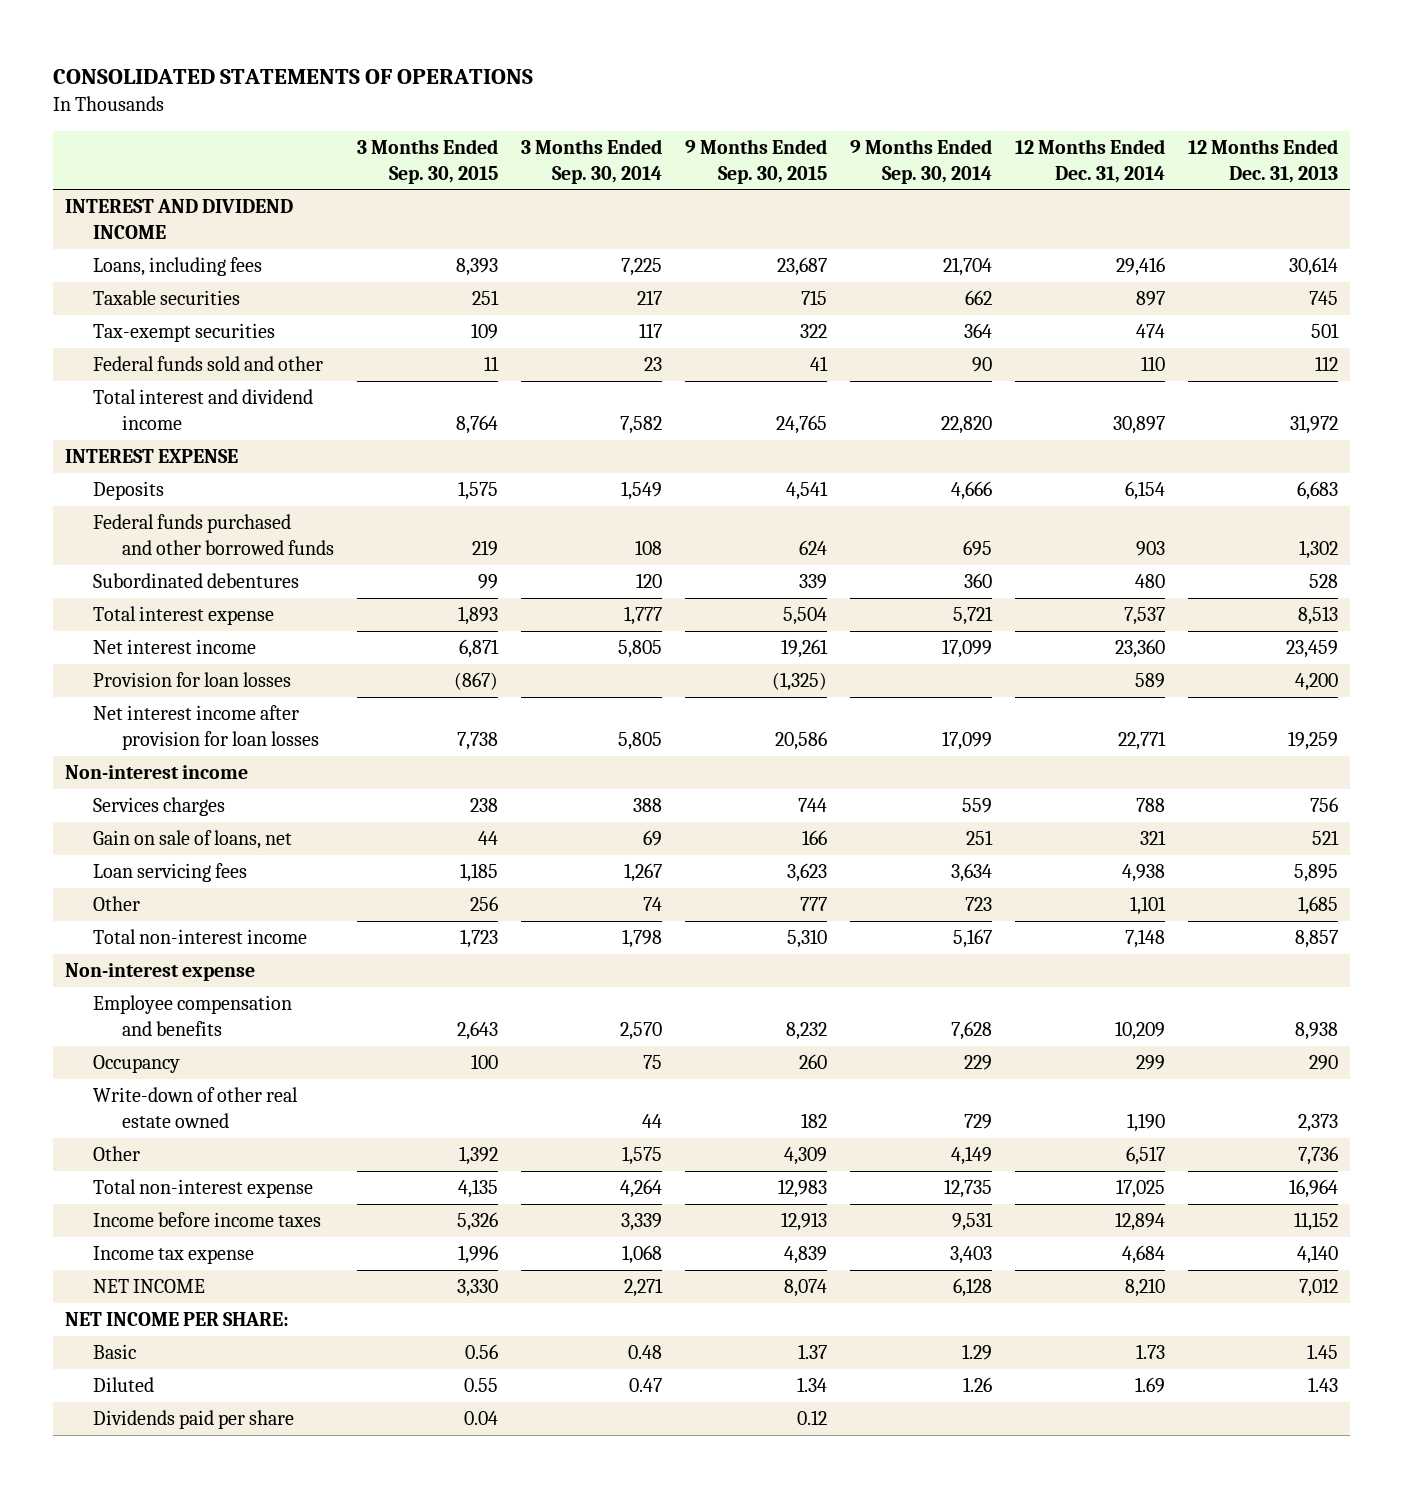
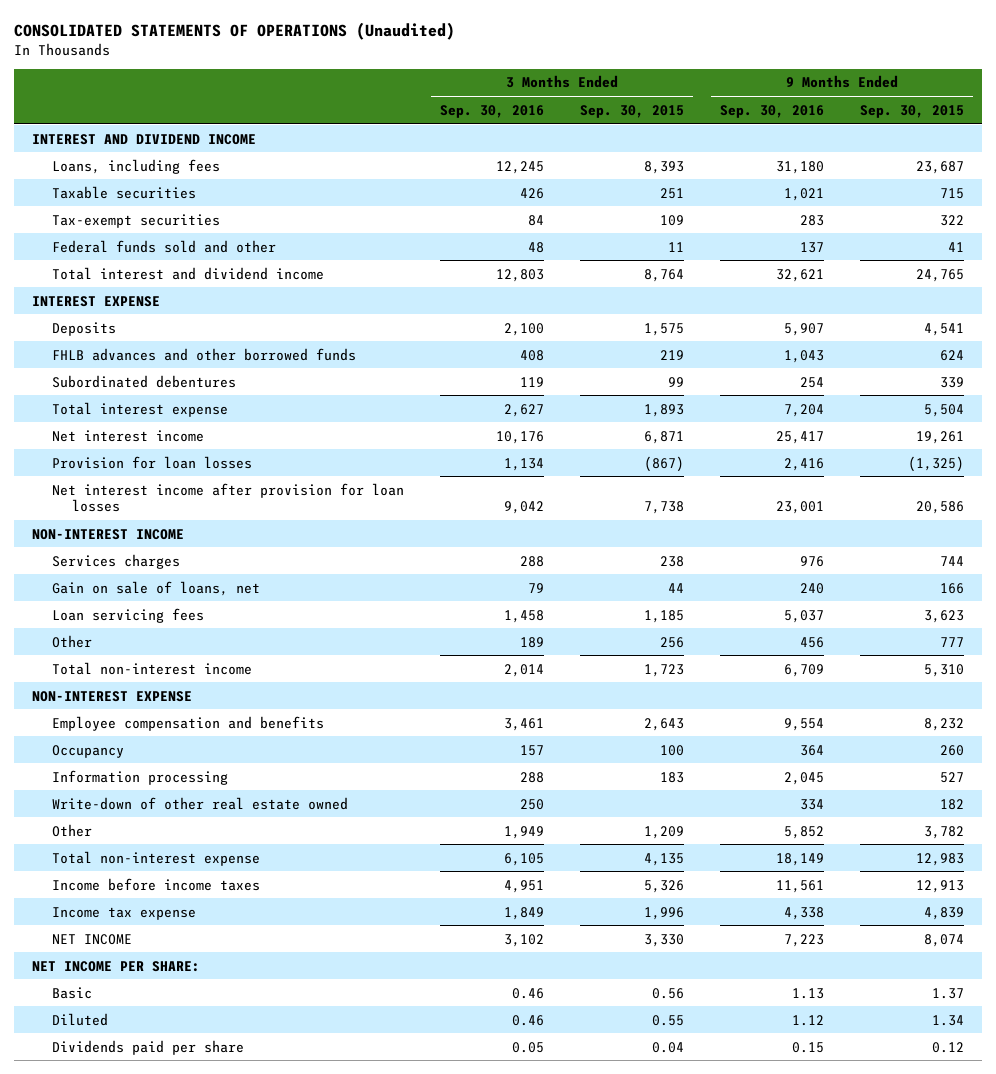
[53,69,534,85] CONSOLIDATED STATEMENTS OF OPERATIONS -> [13,21,455,40] CONSOLIDATED STATEMENTS OF OPERATIONS (Unaudited)
[520,139,662,184] 3 Months Ended Sep. 30, 2014 -> none
[850,139,993,184] 9 Months Ended Sep. 30, 2014 -> none
[1015,139,1166,183] 12 Months Ended Dec. 31, 2014 -> none
[1188,139,1339,183] 12 Months Ended Dec. 31, 2013 -> none
none -> [440,104,545,118] Sep. 30, 2016
none -> [720,104,825,118] Sep. 30, 2016
[93,514,334,555] Federal funds purchased and other borrowed funds -> [52,347,357,361] FHLB advances and other borrowed funds
[64,765,248,780] Non-interest income -> [31,528,184,540] NON-INTEREST INCOME
[64,963,255,982] Non-interest expense -> [31,690,192,702] NON-INTEREST EXPENSE
none -> [52,769,229,785] Information processing
[458,1146,498,1166] 1,392 -> [644,825,685,839] 1,209
[784,1147,828,1166] 4,309 -> [924,825,965,839] 3,782

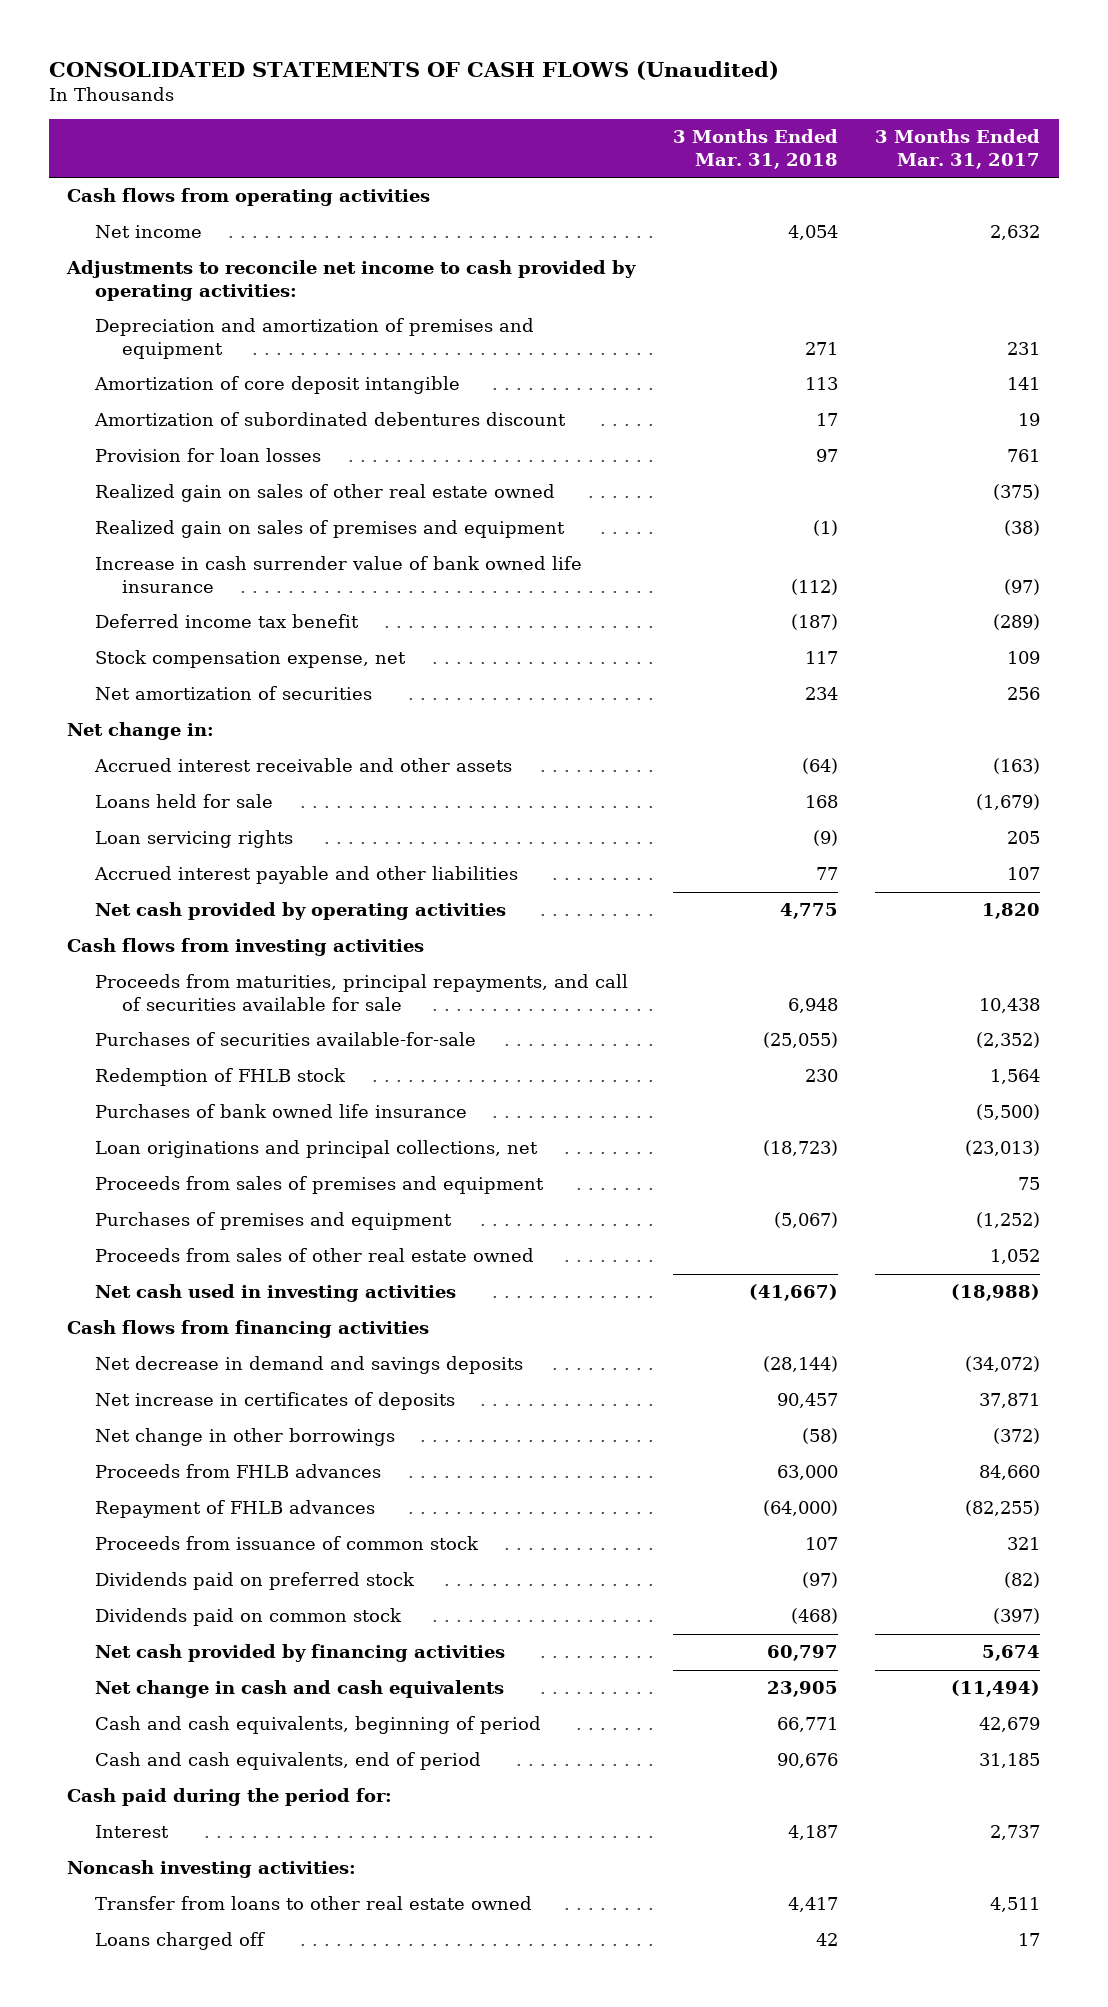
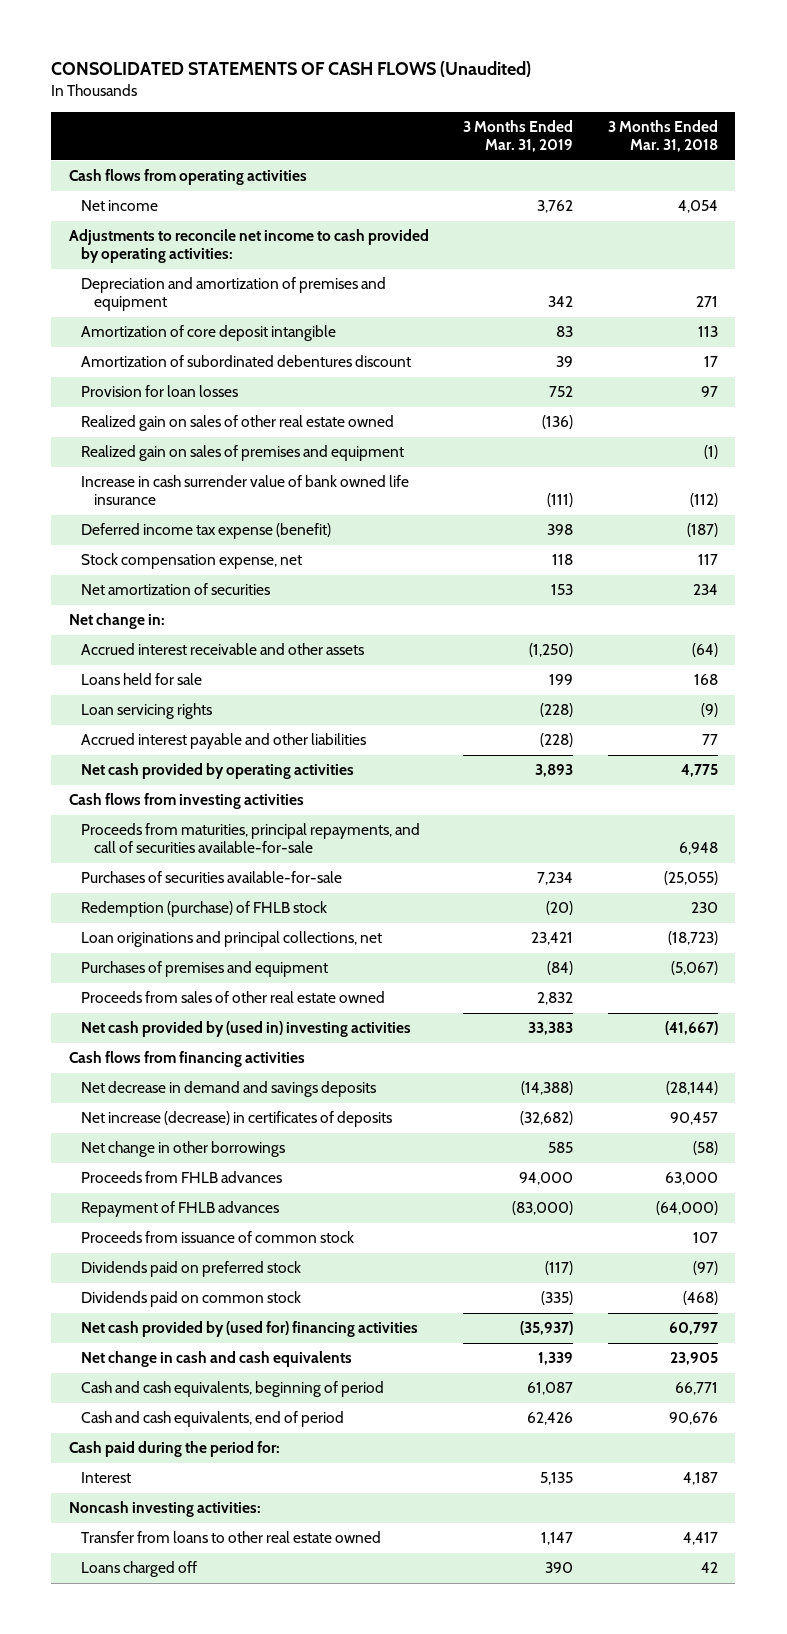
[875,129,1041,169] 3 Months Ended Mar. 31, 2017 -> none
none -> [463,119,574,153] 3 Months Ended Mar. 31, 2019
[94,614,359,629] Deferred income tax benefit -> [81,523,332,540] Deferred income tax expense (benefit)
[94,974,628,1011] Proceeds from maturities, principal repayments, and call of securities available for sale -> [81,823,421,854] Proceeds from maturities, principal repayments, and call of securities available-for-sale
[94,1104,467,1119] Purchases of bank owned life insurance -> none
[94,1068,346,1087] Redemption of FHLB stock -> [81,901,328,918] Redemption (purchase) of FHLB stock
[94,1176,544,1195] Proceeds from sales of premises and equipment -> none
[94,1284,456,1303] Net cash used in investing activities -> [81,1021,412,1038] Net cash provided by (used in) investing activities
[94,1392,455,1411] Net increase in certificates of deposits -> [81,1111,393,1128] Net increase (decrease) in certificates of deposits
[94,1644,505,1663] Net cash provided by financing activities -> [81,1321,419,1338] Net cash provided by (used for) financing activities

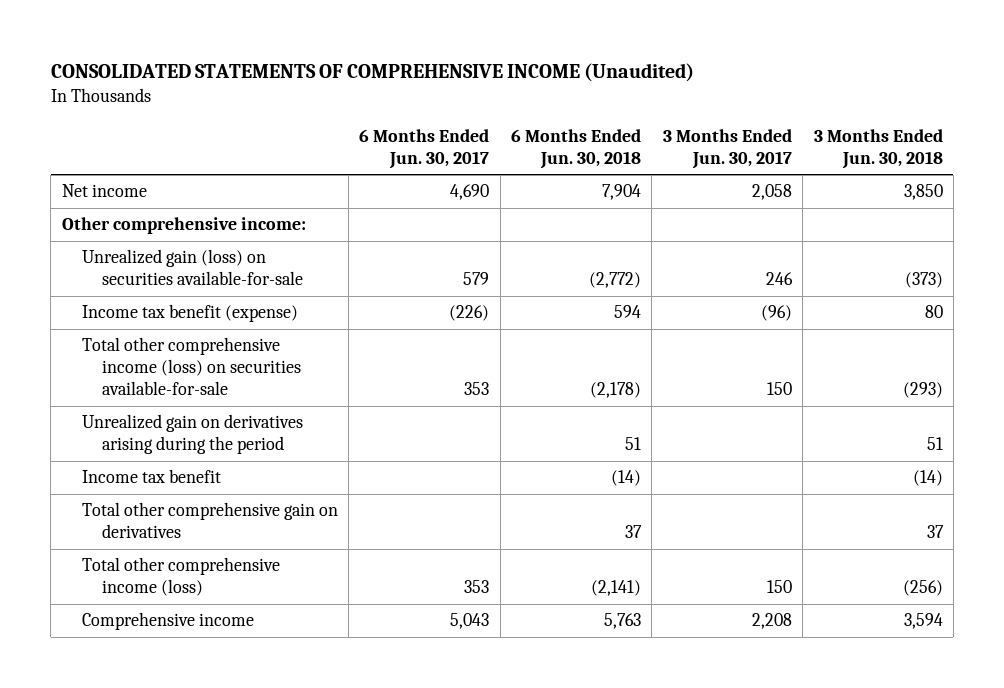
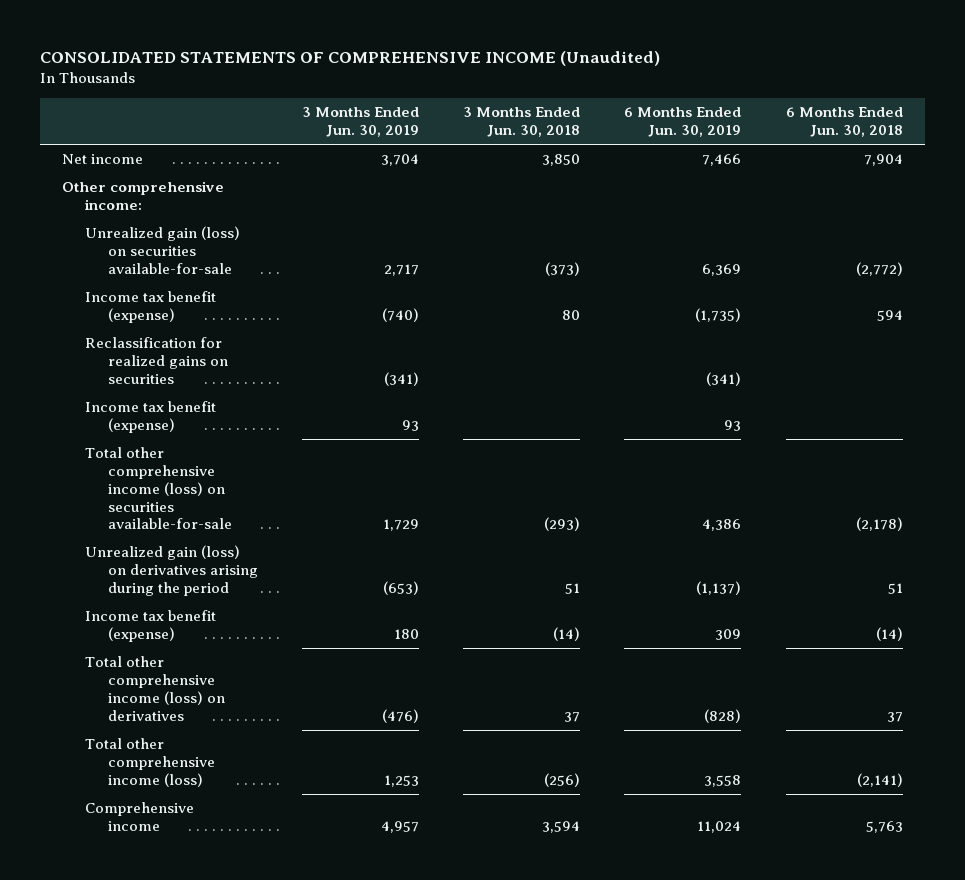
[359,128,490,169] 6 Months Ended Jun. 30, 2017 -> none
[662,128,792,169] 3 Months Ended Jun. 30, 2017 -> none
none -> [301,107,419,137] 3 Months Ended Jun. 30, 2019
none -> [624,107,742,137] 6 Months Ended Jun. 30, 2019
none -> [84,337,228,384] Reclassification for realized gains on securities
none -> [84,401,216,434] Income tax benefit (expense)
[81,414,303,455] Unrealized gain on derivatives arising during the period -> [84,545,258,596] Unrealized gain (loss) on derivatives arising during the period
[81,469,221,484] Income tax benefit -> [84,610,216,643] Income tax benefit (expense)
[81,502,338,539] Total other comprehensive gain on derivatives -> [84,656,225,721] Total other comprehensive income (loss) on derivatives

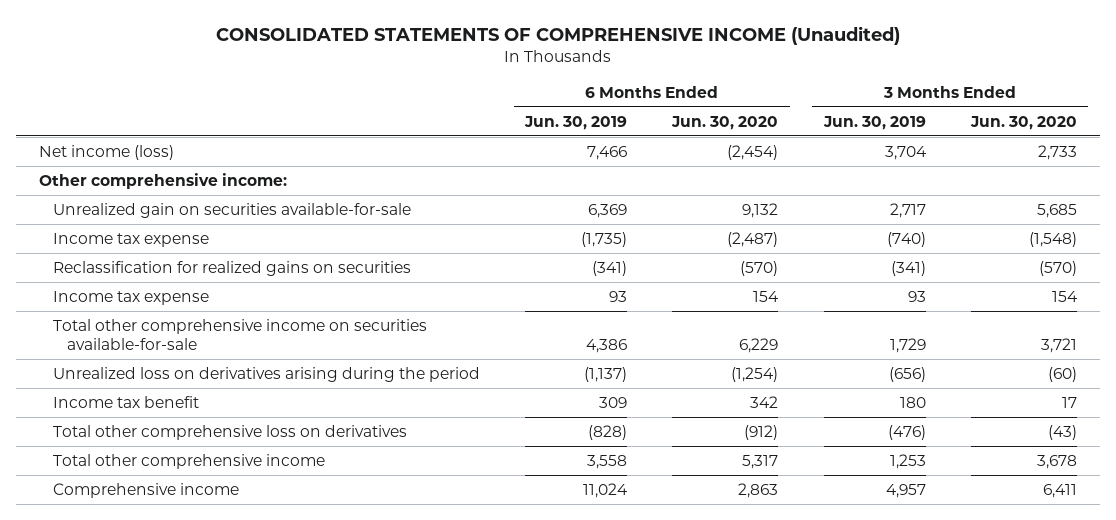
[463,107,581,137] 3 Months Ended Jun. 30, 2018 -> none
[785,107,903,137] 6 Months Ended Jun. 30, 2018 -> none
none -> [671,115,779,130] Jun. 30, 2020
none -> [969,115,1077,130] Jun. 30, 2020
[61,154,143,165] Net income -> [38,145,174,161] Net income (loss)
[84,226,240,274] Unrealized gain (loss) on securities available-for-sale -> [52,203,411,219] Unrealized gain on securities available-for-sale
[84,291,216,324] Income tax benefit (expense) -> [52,233,209,248] Income tax expense
[84,401,216,434] Income tax benefit (expense) -> [52,291,209,306] Income tax expense
[84,447,232,530] Total other comprehensive income (loss) on securities available-for-sale -> [52,319,427,351] Total other comprehensive income on securities available-for-sale
[84,545,258,596] Unrealized gain (loss) on derivatives arising during the period -> [52,367,480,383] Unrealized loss on derivatives arising during the period
[382,580,419,595] (653) -> [888,367,926,383] (656)
[84,610,216,643] Income tax benefit (expense) -> [52,396,199,409] Income tax benefit
[84,656,225,721] Total other comprehensive income (loss) on derivatives -> [52,425,407,441] Total other comprehensive loss on derivatives
[84,738,215,787] Total other comprehensive income (loss) -> [52,454,325,470] Total other comprehensive income

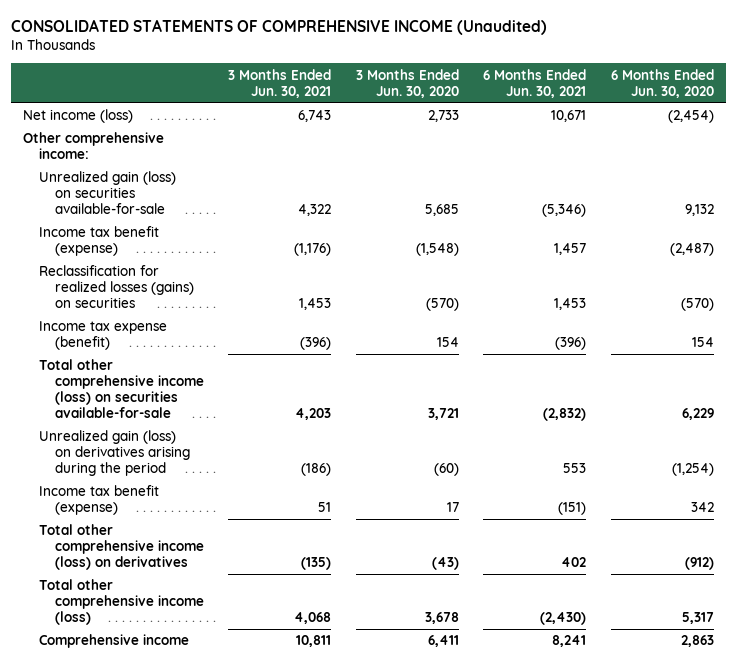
[524,115,628,130] Jun. 30, 2019 -> none
[822,115,926,130] Jun. 30, 2019 -> none
none -> [228,68,332,98] 3 Months Ended Jun. 30, 2021
none -> [483,68,587,98] 6 Months Ended Jun. 30, 2021
[52,203,411,219] Unrealized gain on securities available-for-sale -> [38,171,176,214] Unrealized gain (loss) on securities available-for-sale
[52,233,209,248] Income tax expense -> [38,226,159,257] Income tax benefit (expense)
[52,261,411,277] Reclassification for realized gains on securities -> [38,265,194,308] Reclassification for realized losses (gains) on securities
[52,291,209,306] Income tax expense -> [38,321,167,351] Income tax expense (benefit)
[52,319,427,351] Total other comprehensive income on securities available-for-sale -> [38,359,204,418] Total other comprehensive income (loss) on securities available-for-sale
[52,367,480,383] Unrealized loss on derivatives arising during the period -> [38,430,190,476] Unrealized gain (loss) on derivatives arising during the period
[52,396,199,409] Income tax benefit -> [38,485,159,516] Income tax benefit (expense)
[52,425,407,441] Total other comprehensive loss on derivatives -> [38,524,204,570] Total other comprehensive income (loss) on derivatives
[52,454,325,470] Total other comprehensive income -> [38,579,204,625] Total other comprehensive income (loss)

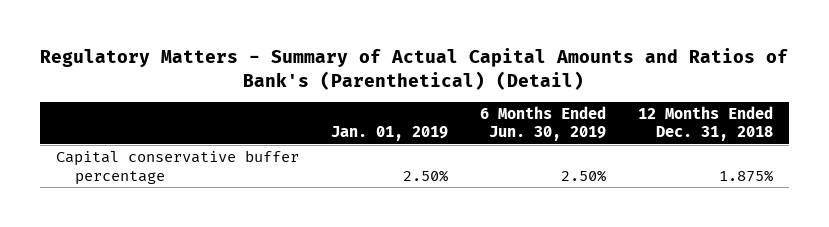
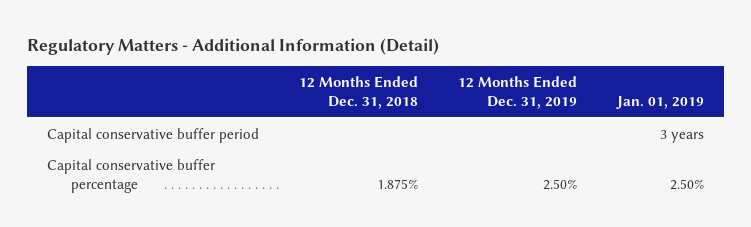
[40,48,789,90] Regulatory Matters - Summary of Actual Capital Amounts and Ratios of Bank's (Parenthetical) (Detail) -> [27,37,440,55] Regulatory Matters - Additional Information (Detail)
[479,105,606,142] 6 Months Ended Jun. 30, 2019 -> none
none -> [458,75,578,109] 12 Months Ended Dec. 31, 2019
none -> [47,127,260,143] Capital conservative buffer period

